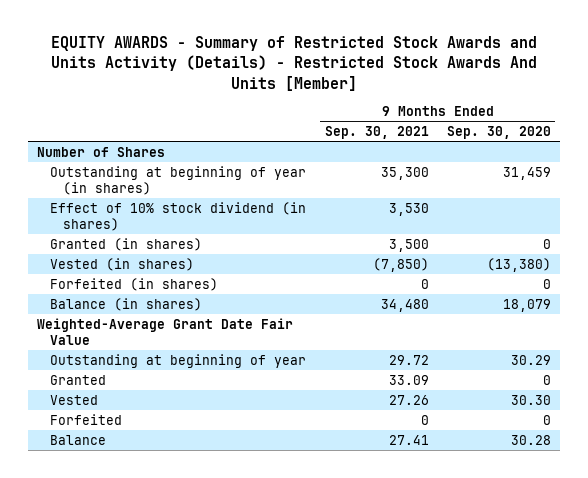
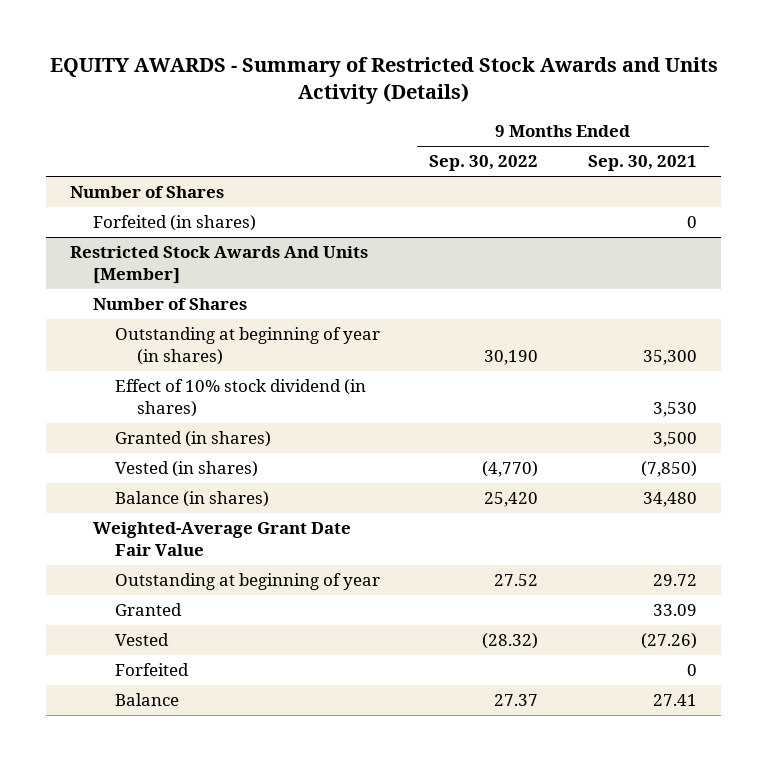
[50,36,537,91] EQUITY AWARDS - Summary of Restricted Stock Awards and Units Activity (Details) - Restricted Stock Awards And Units [Member] -> [49,57,718,105] EQUITY AWARDS - Summary of Restricted Stock Awards and Units Activity (Details)
[446,126,551,140] Sep. 30, 2020 -> none
none -> [429,155,539,172] Sep. 30, 2022
[50,277,219,291] Forfeited (in shares) -> [92,215,256,232] Forfeited (in shares)
none -> [70,246,369,285] Restricted Stock Awards And Units [Member]
none -> [92,298,247,311] Number of Shares
[388,394,429,405] 27.26 -> [640,633,697,650] (27.26)

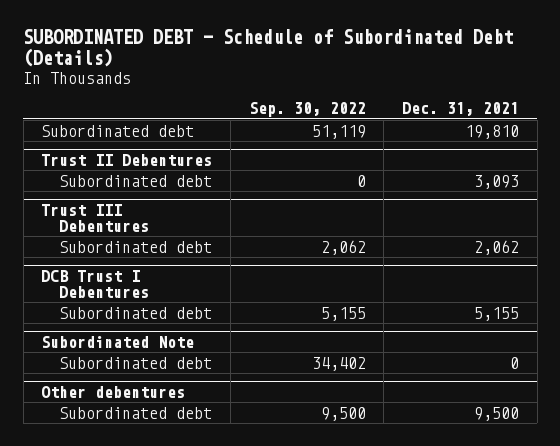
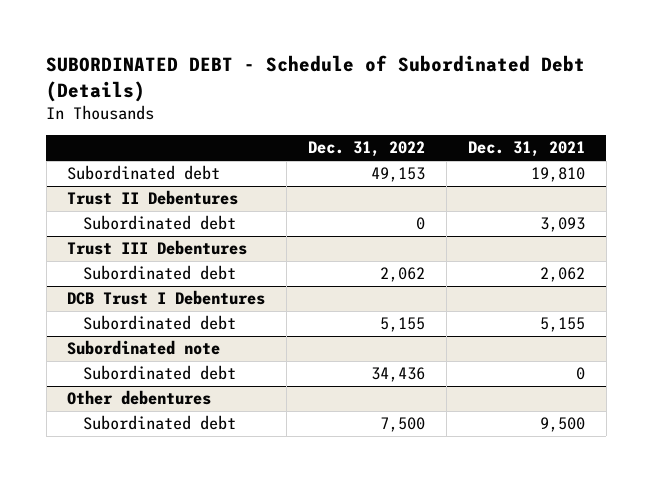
[248,102,366,118] Sep. 30, 2022 -> none
none -> [308,141,426,158] Dec. 31, 2022
[41,335,195,348] Subordinated Note -> [67,340,221,356] Subordinated note

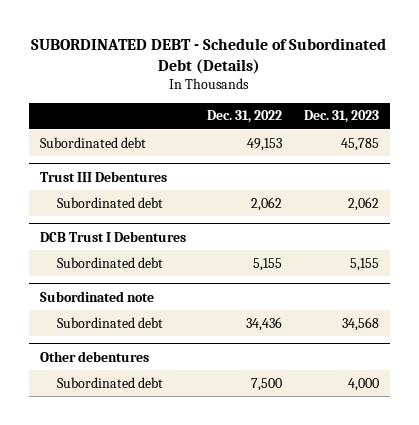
[467,141,585,158] Dec. 31, 2021 -> none
none -> [304,110,380,124] Dec. 31, 2023
[67,190,239,206] Trust II Debentures -> none
[82,215,236,231] Subordinated debt -> none

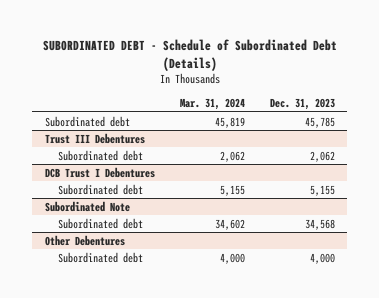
[207,110,283,124] Dec. 31, 2022 -> none
none -> [179,98,245,111] Mar. 31, 2024
[39,290,154,302] Subordinated note -> [44,200,130,212] Subordinated Note
[39,350,149,362] Other debentures -> [44,234,125,246] Other Debentures

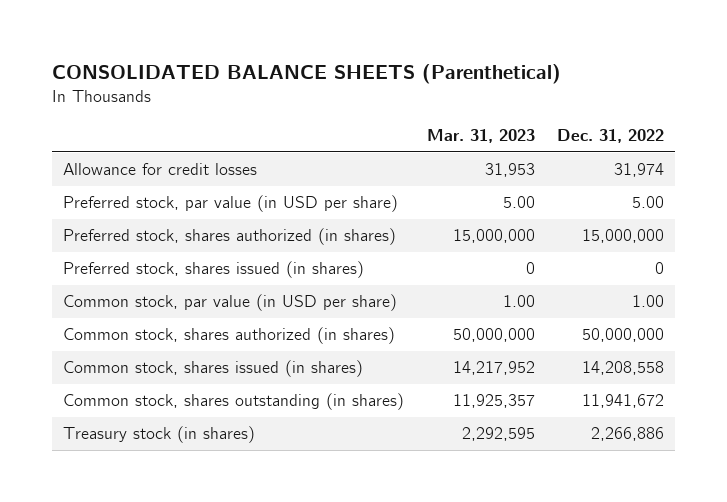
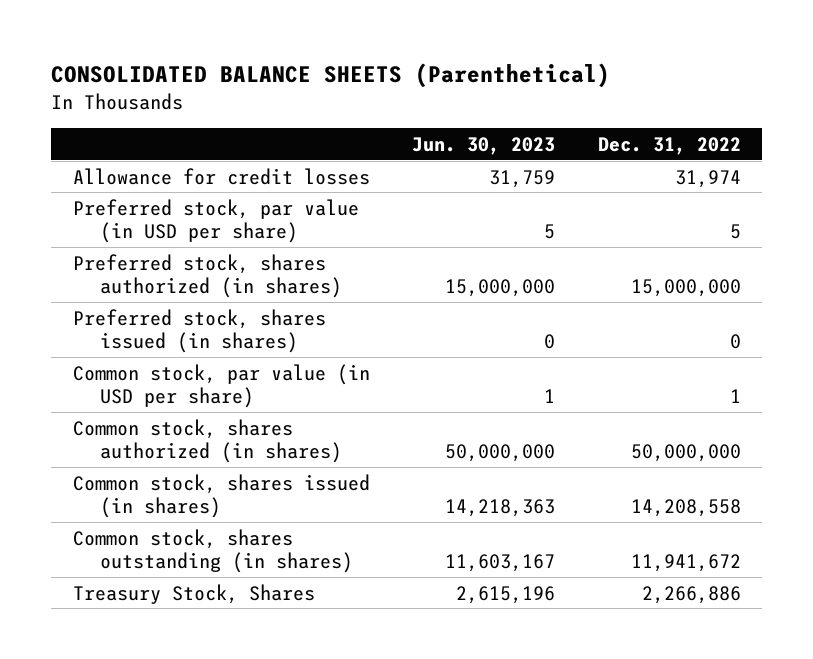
[426,129,535,144] Mar. 31, 2023 -> none
none -> [412,136,556,155] Jun. 30, 2023
[631,196,664,209] 5.00 -> [729,223,741,239] 5
[631,295,664,308] 1.00 -> [729,388,741,403] 1
[63,426,256,444] Treasury stock (in shares) -> [72,583,315,604] Treasury Stock, Shares

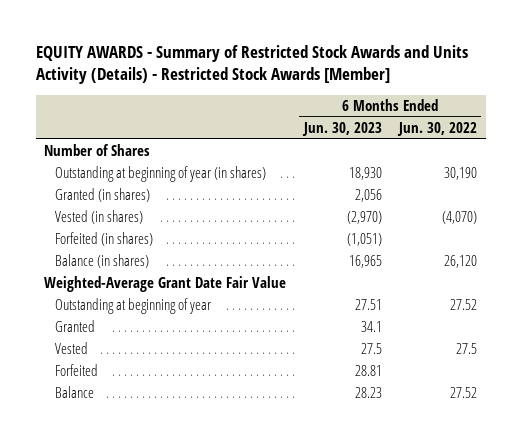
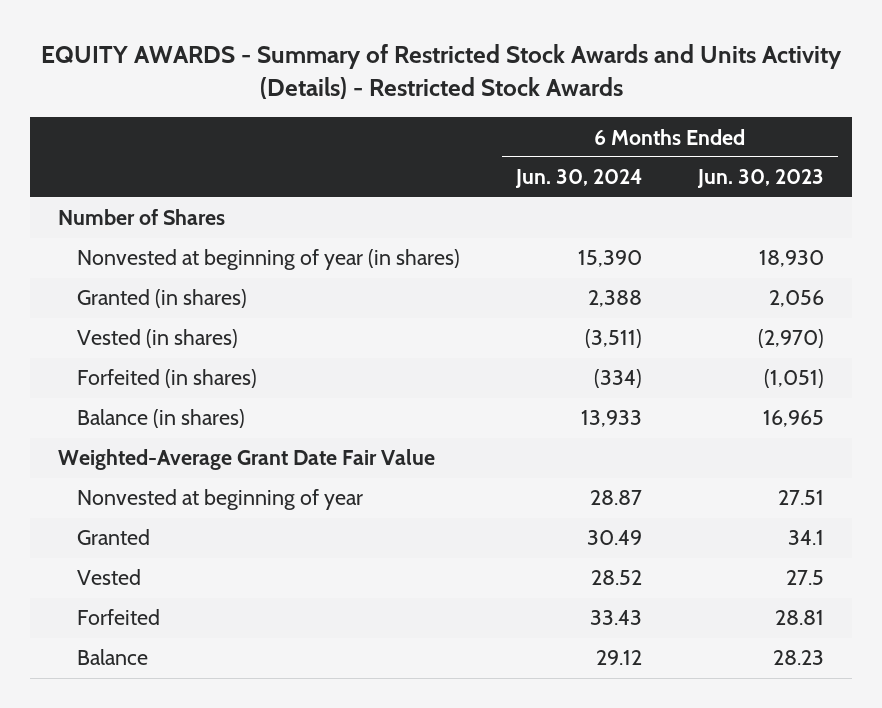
[35,44,468,85] EQUITY AWARDS - Summary of Restricted Stock Awards and Units Activity (Details) - Restricted Stock Awards [Member] -> [41,43,843,99] EQUITY AWARDS - Summary of Restricted Stock Awards and Units Activity (Details) - Restricted Stock Awards
[396,121,477,136] Jun. 30, 2022 -> none
none -> [515,169,643,189] Jun. 30, 2024
[55,166,267,183] Outstanding at beginning of year (in shares) -> [77,249,461,271] Nonvested at beginning of year (in shares)
[55,298,212,315] Outstanding at beginning of year -> [77,489,364,511] Nonvested at beginning of year

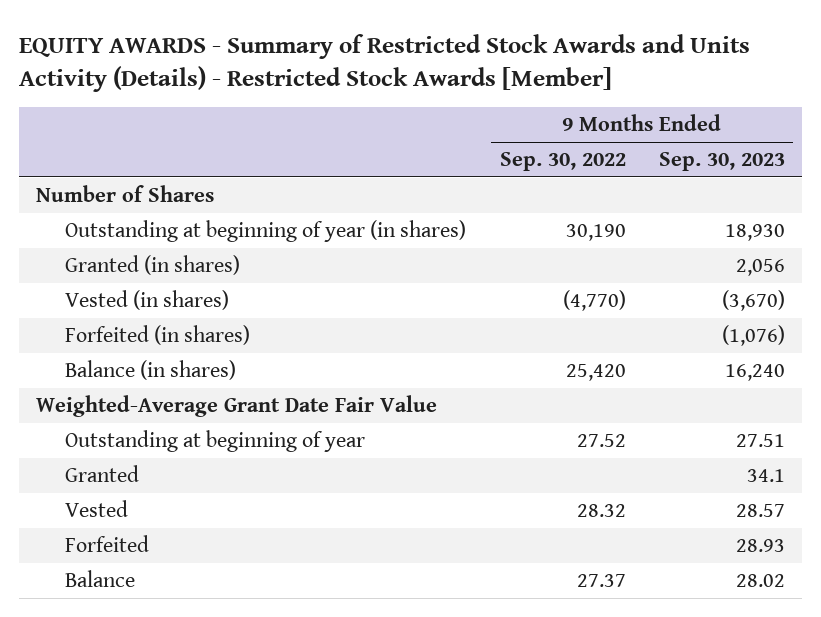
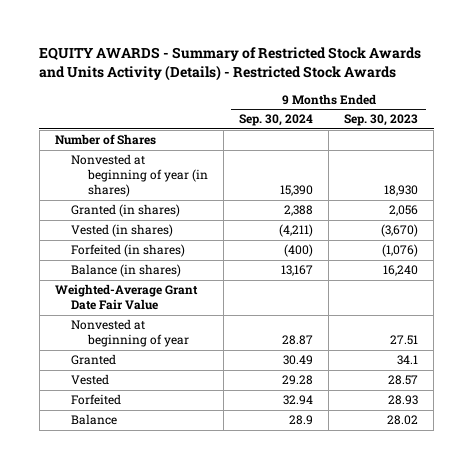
[19,33,751,92] EQUITY AWARDS - Summary of Restricted Stock Awards and Units Activity (Details) - Restricted Stock Awards [Member] -> [39,47,422,82] EQUITY AWARDS - Summary of Restricted Stock Awards and Units Activity (Details) - Restricted Stock Awards
[499,152,626,172] Sep. 30, 2022 -> none
none -> [239,114,314,127] Sep. 30, 2024
[64,219,466,242] Outstanding at beginning of year (in shares) -> [71,154,209,198] Nonvested at beginning of year (in shares)
[64,429,365,452] Outstanding at beginning of year -> [71,319,190,348] Nonvested at beginning of year

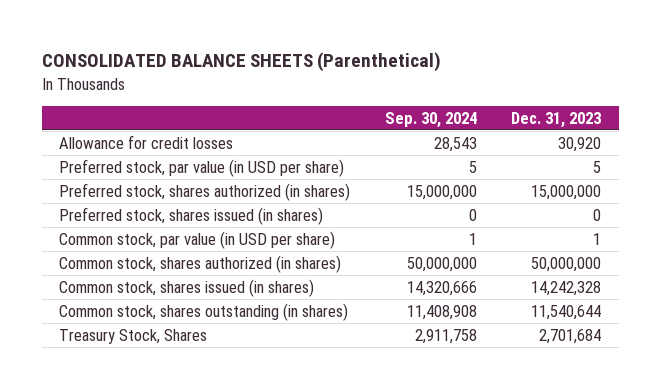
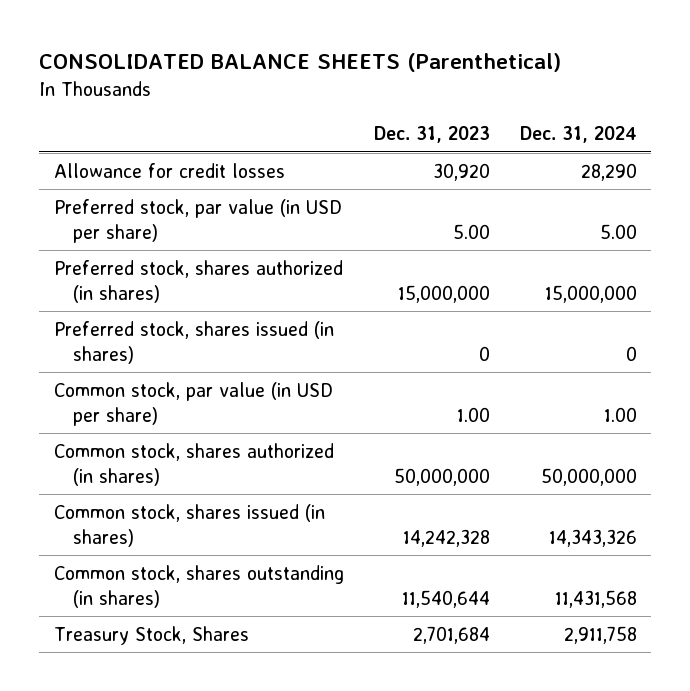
[384,111,477,128] Sep. 30, 2024 -> none
none -> [519,126,637,144] Dec. 31, 2024
[593,160,602,173] 5 -> [452,223,490,239] 5.00
[593,232,602,245] 1 -> [456,406,490,422] 1.00

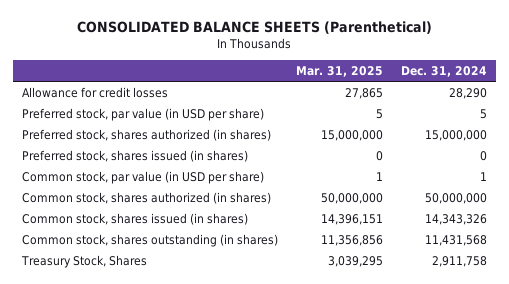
[373,126,490,144] Dec. 31, 2023 -> none
none -> [295,65,383,77] Mar. 31, 2025
[599,223,637,239] 5.00 -> [479,109,487,120] 5
[603,406,637,422] 1.00 -> [479,172,487,182] 1

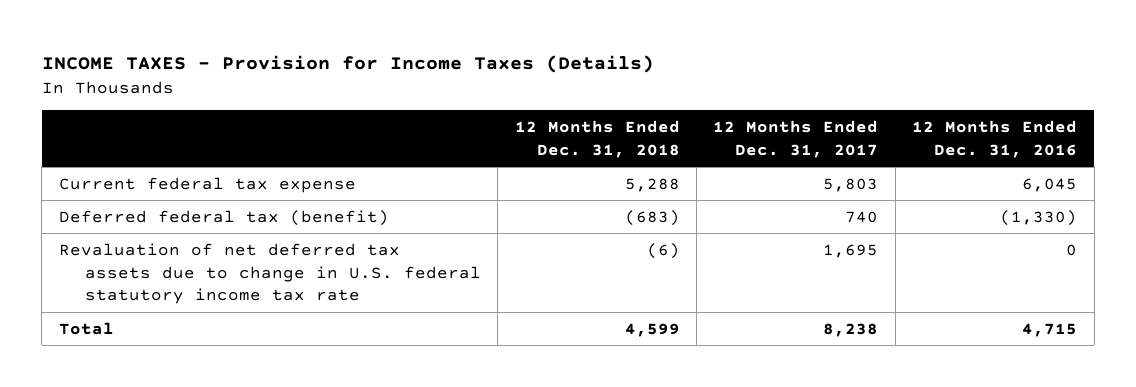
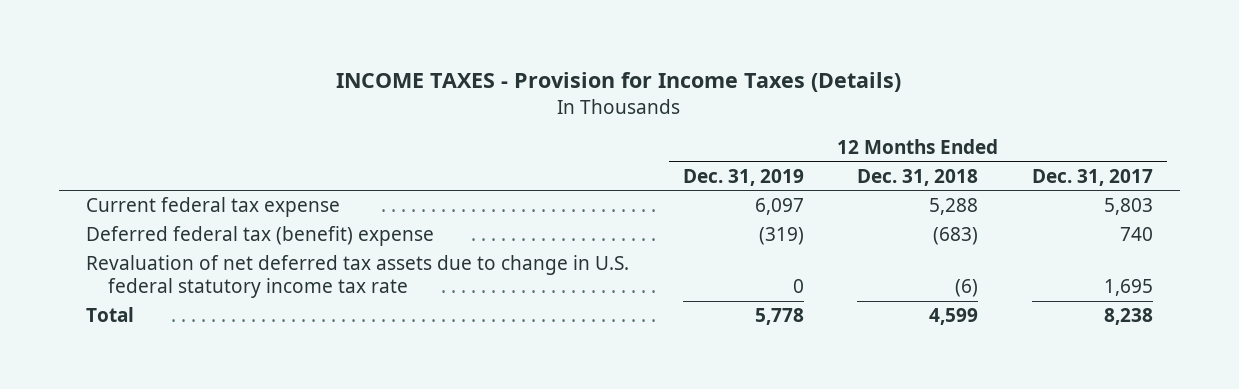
[912,120,1078,158] 12 Months Ended Dec. 31, 2016 -> none
none -> [682,168,804,186] Dec. 31, 2019
[58,209,389,226] Deferred federal tax (benefit) -> [85,226,434,247] Deferred federal tax (benefit) expense

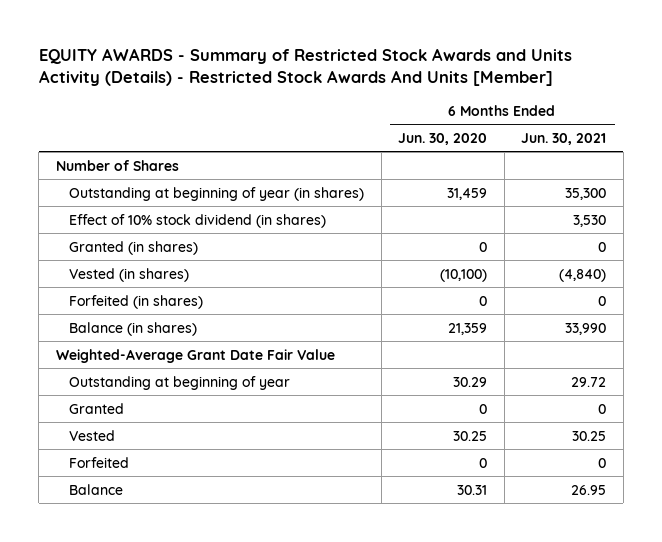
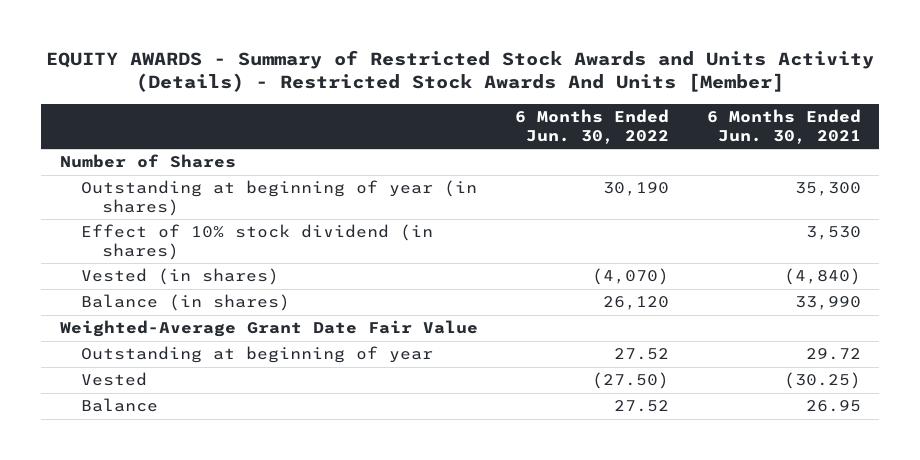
[398,132,488,145] Jun. 30, 2020 -> none
none -> [515,109,670,144] 6 Months Ended Jun. 30, 2022
[69,240,199,255] Granted (in shares) -> none
[69,294,204,309] Forfeited (in shares) -> none
[69,402,125,414] Granted -> none
[69,456,130,468] Forfeited -> none
[572,430,607,441] 30.25 -> [783,372,861,390] (30.25)

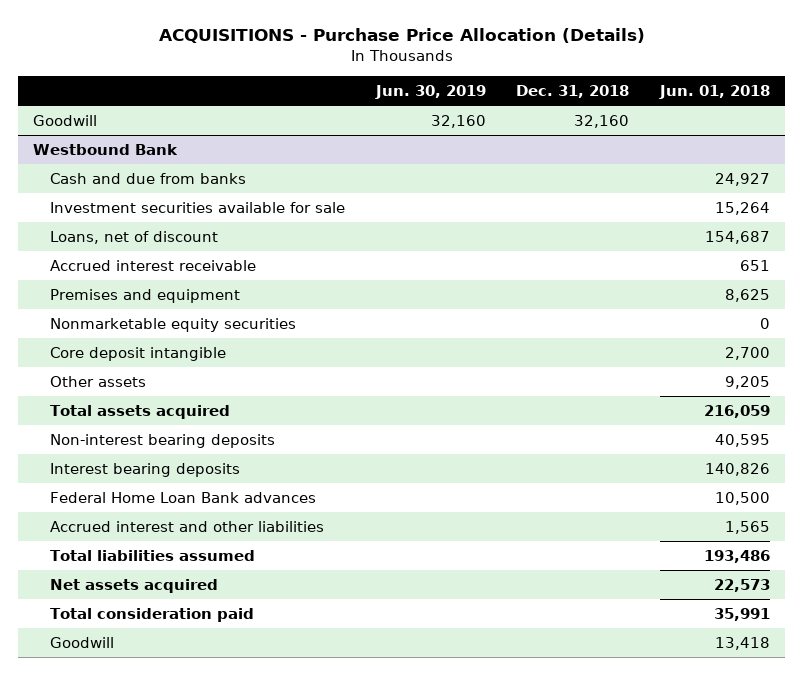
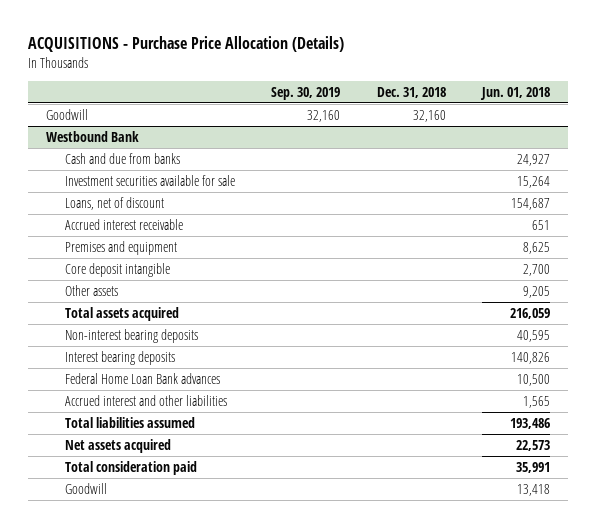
[374,85,486,100] Jun. 30, 2019 -> none
none -> [271,86,341,100] Sep. 30, 2019
[50,318,297,333] Nonmarketable equity securities -> none

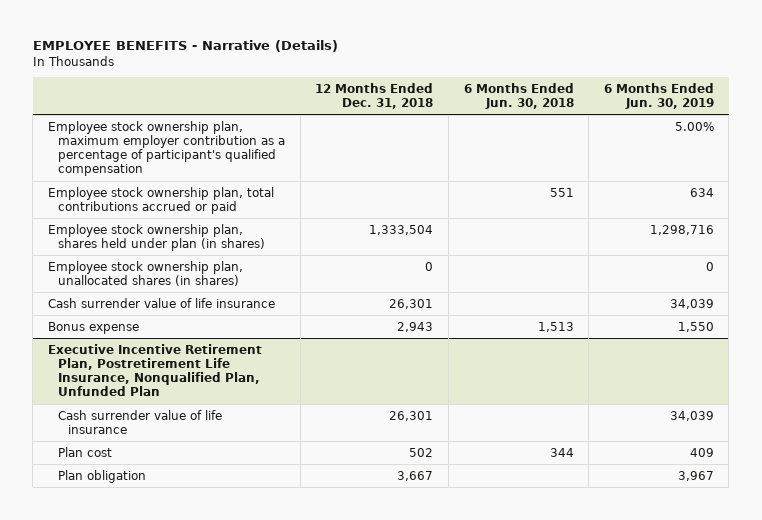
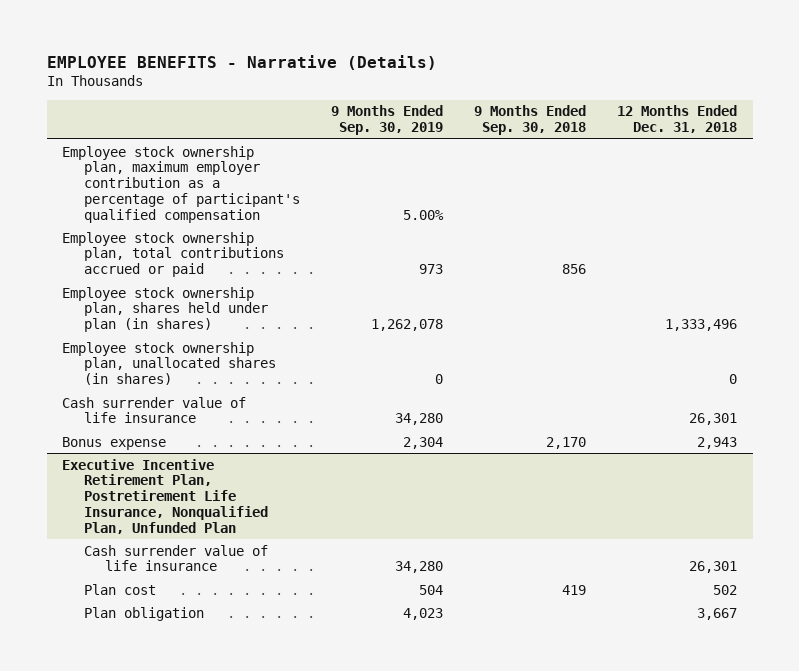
[463,82,574,109] 6 Months Ended Jun. 30, 2018 -> none
[603,82,714,109] 6 Months Ended Jun. 30, 2019 -> none
none -> [330,105,443,135] 9 Months Ended Sep. 30, 2019
none -> [473,105,586,135] 9 Months Ended Sep. 30, 2018
[369,224,434,235] 1,333,504 -> [665,319,738,332] 1,333,496

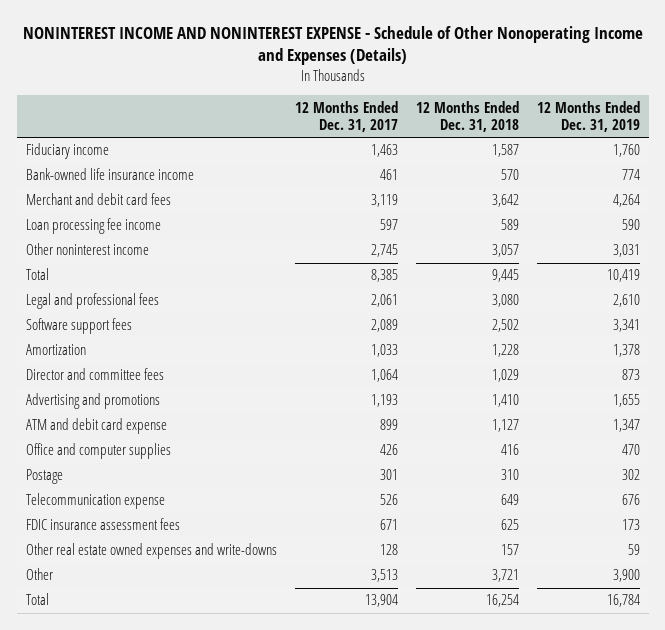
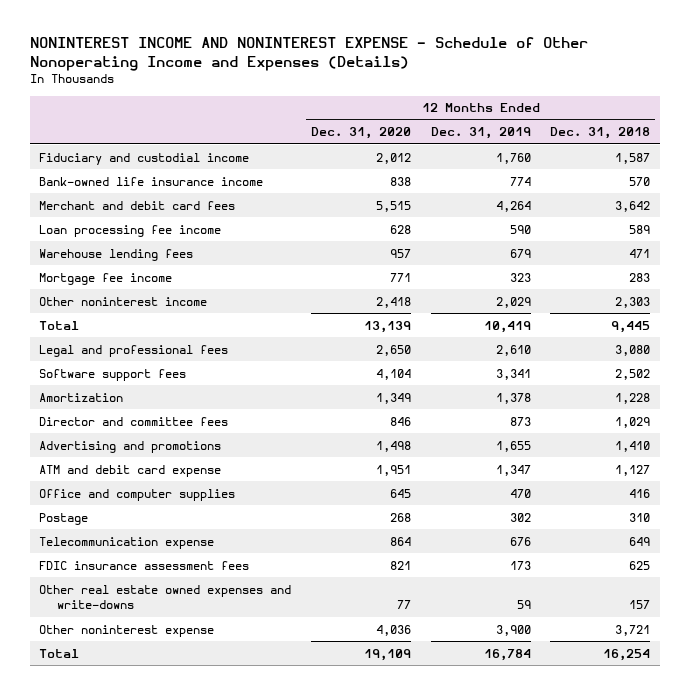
[294,100,398,133] 12 Months Ended Dec. 31, 2017 -> none
none -> [310,127,411,140] Dec. 31, 2020
[25,143,109,160] Fiduciary income -> [39,152,250,165] Fiduciary and custodial income
none -> [39,248,194,261] Warehouse lending fees
none -> [39,272,173,285] Mortgage fee income
[491,244,519,258] 3,057 -> [615,296,651,308] 2,303
[612,244,640,258] 3,031 -> [495,296,531,308] 2,029
[25,568,53,581] Other -> [39,624,215,637] Other noninterest expense

